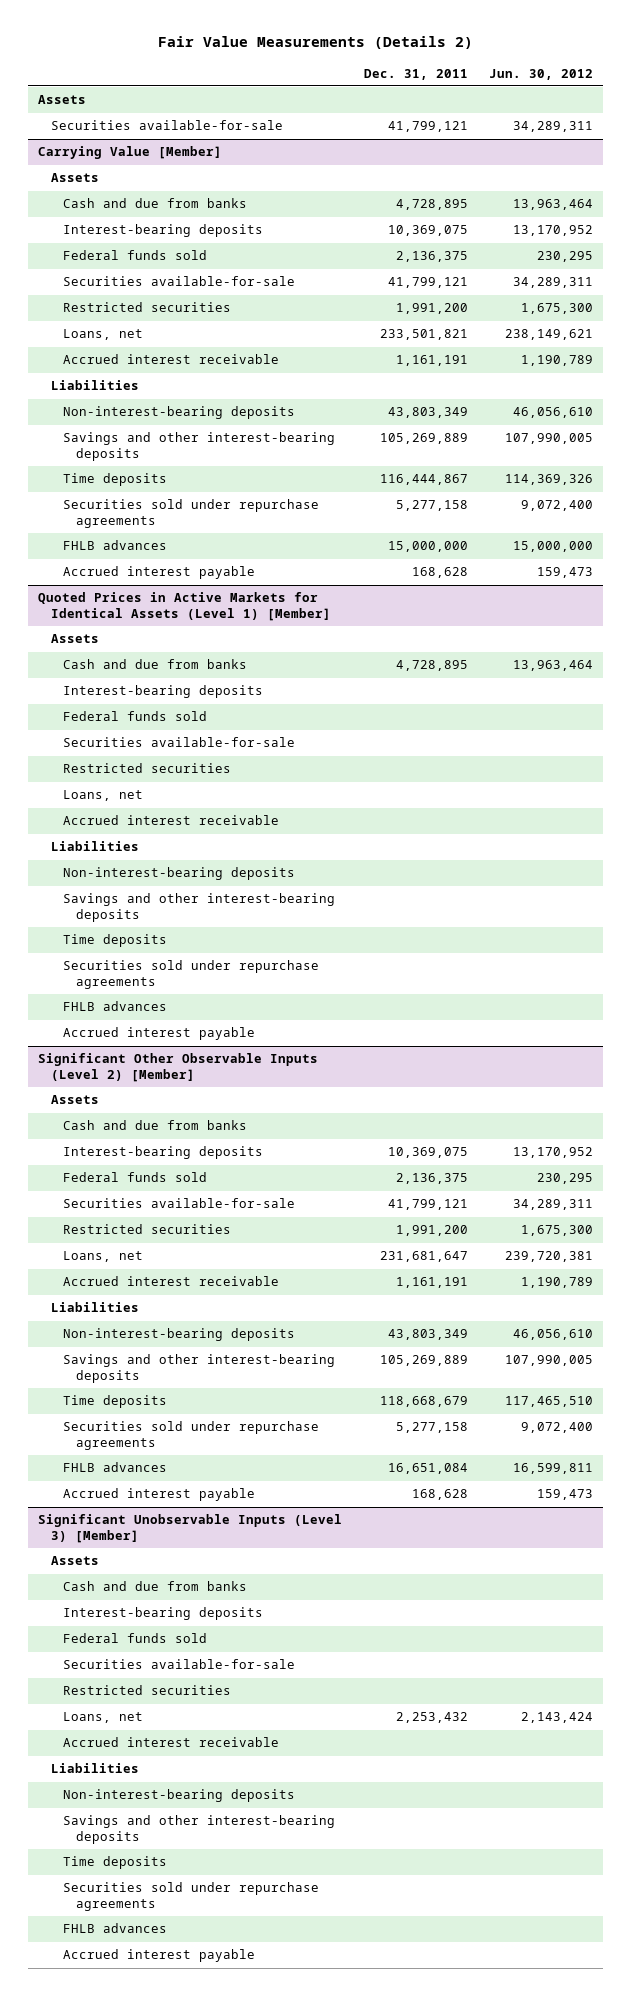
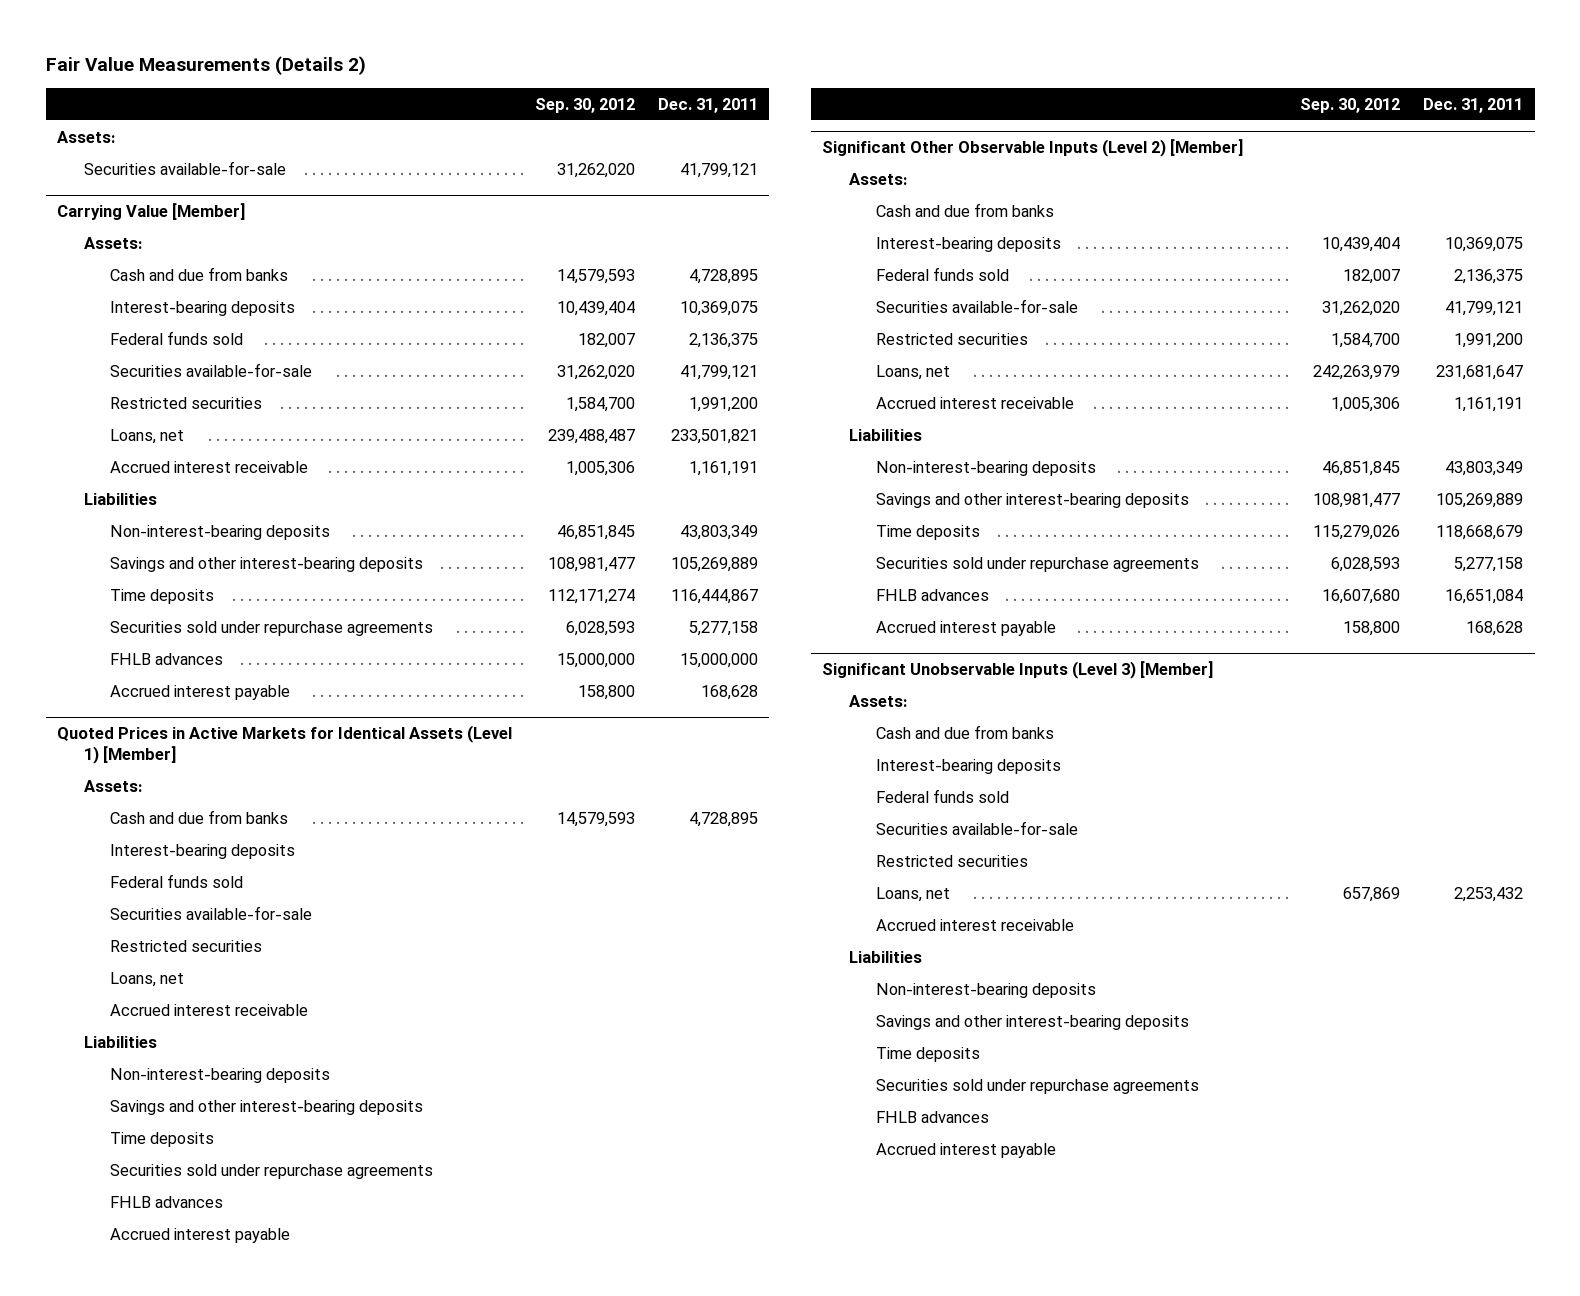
[488,68,593,80] Jun. 30, 2012 -> none
none -> [534,97,635,113] Sep. 30, 2012
[38,95,87,105] Assets -> [57,130,116,143] Assets:
[50,173,99,183] Assets -> [83,236,142,249] Assets:
[50,634,99,644] Assets -> [83,779,142,792] Assets:
[50,1095,99,1105] Assets -> [848,172,907,185] Assets:
[50,1556,99,1566] Assets -> [848,694,907,707] Assets:

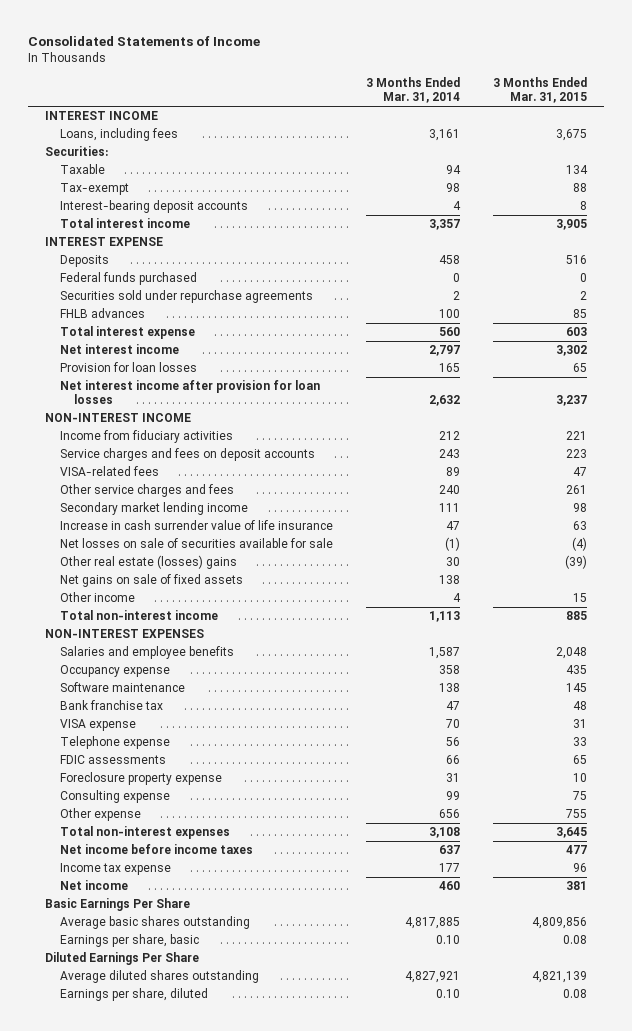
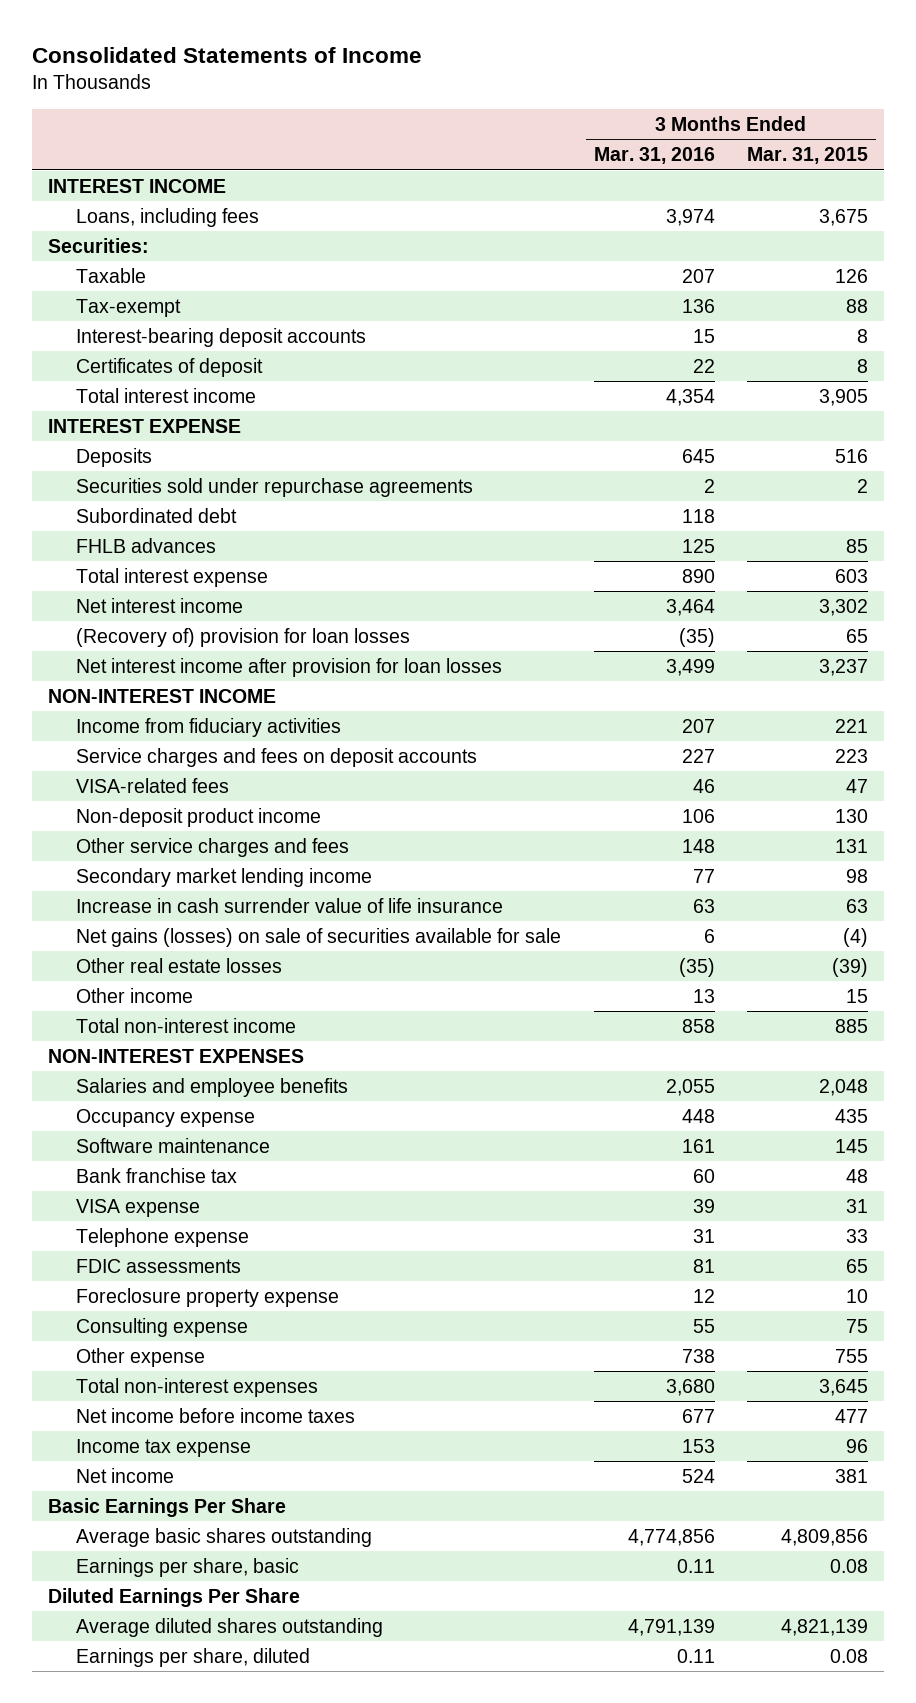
[366,77,461,104] 3 Months Ended Mar. 31, 2014 -> none
none -> [593,147,715,165] Mar. 31, 2016
[566,165,589,175] 134 -> [834,268,868,283] 126
none -> [76,357,264,377] Certificates of deposit
[59,272,197,286] Federal funds purchased -> none
none -> [76,507,238,523] Subordinated debt
[59,362,197,373] Provision for loan losses -> [76,627,411,647] (Recovery of) provision for loan losses
none -> [76,807,322,827] Non-deposit product income
[566,485,588,495] 261 -> [834,838,868,853] 131
[59,574,243,588] Net gains on sale of fixed assets -> none
[59,538,333,549] Net losses on sale of securities available for sale -> [76,927,562,947] Net gains (losses) on sale of securities available for sale
[59,555,237,570] Other real estate (losses) gains -> [76,957,283,973] Other real estate losses

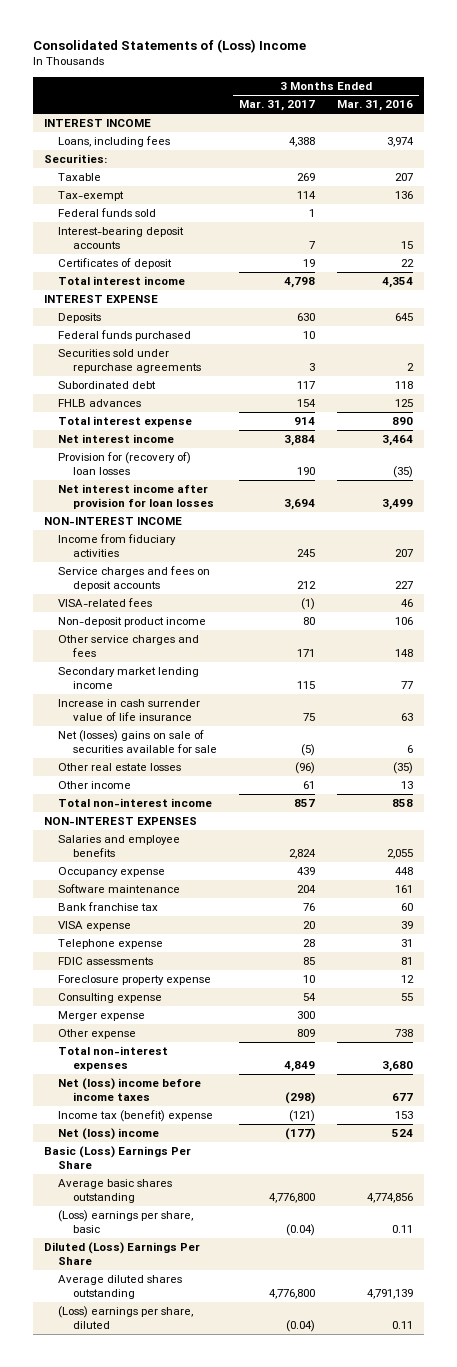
[32,46,423,63] Consolidated Statements of Income -> [32,39,306,54] Consolidated Statements of (Loss) Income
[746,147,868,165] Mar. 31, 2015 -> none
none -> [239,100,316,112] Mar. 31, 2017
none -> [58,208,157,218] Federal funds sold
none -> [58,330,192,342] Federal funds purchased
[76,627,411,647] (Recovery of) provision for loan losses -> [58,452,192,476] Provision for (recovery of) loan losses
[76,927,562,947] Net gains (losses) on sale of securities available for sale -> [58,730,217,754] Net (losses) gains on sale of securities available for sale
none -> [58,1011,146,1022] Merger expense
[76,1407,356,1423] Net income before income taxes -> [58,1078,202,1102] Net (loss) income before income taxes
[76,1438,252,1457] Income tax expense -> [58,1110,214,1123] Income tax (benefit) expense
[76,1467,175,1483] Net income -> [58,1128,160,1141] Net (loss) income
[48,1497,287,1517] Basic Earnings Per Share -> [43,1146,191,1170] Basic (Loss) Earnings Per Share
[76,1557,300,1577] Earnings per share, basic -> [58,1210,194,1234] (Loss) earnings per share, basic
[48,1587,301,1607] Diluted Earnings Per Share -> [43,1242,200,1266] Diluted (Loss) Earnings Per Share
[76,1647,311,1667] Earnings per share, diluted -> [58,1306,194,1330] (Loss) earnings per share, diluted

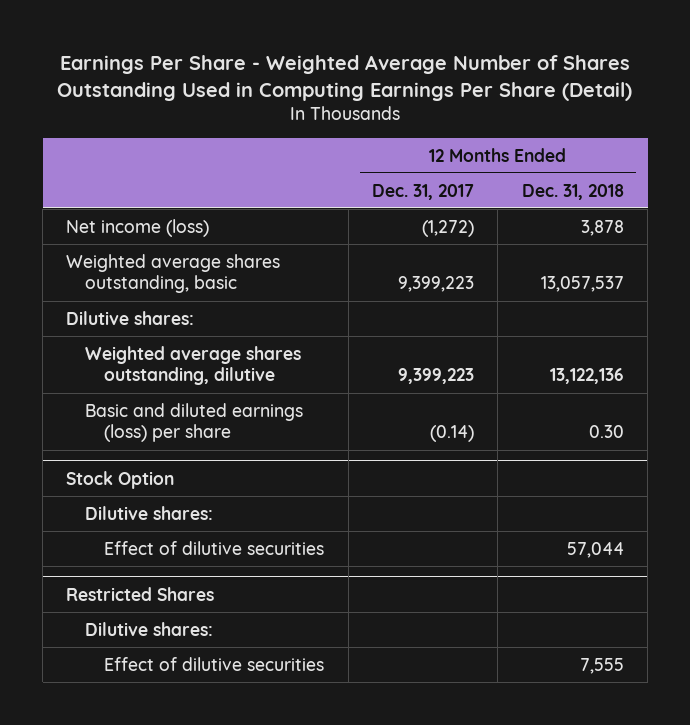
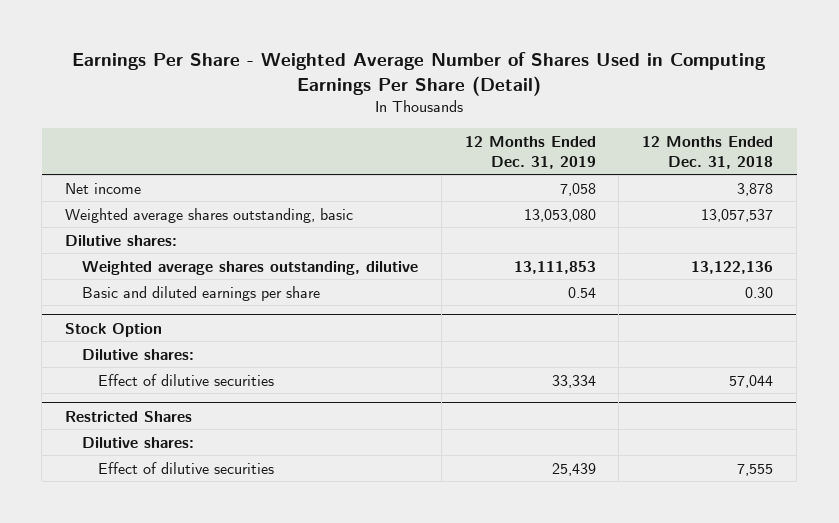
[57,54,633,101] Earnings Per Share - Weighted Average Number of Shares Outstanding Used in Computing Earnings Per Share (Detail) -> [72,52,767,97] Earnings Per Share - Weighted Average Number of Shares Used in Computing Earnings Per Share (Detail)
[372,183,475,200] Dec. 31, 2017 -> none
none -> [464,136,596,169] 12 Months Ended Dec. 31, 2019
[66,218,210,237] Net income (loss) -> [65,182,142,194] Net income
[85,402,304,443] Basic and diluted earnings (loss) per share -> [81,285,320,301] Basic and diluted earnings per share

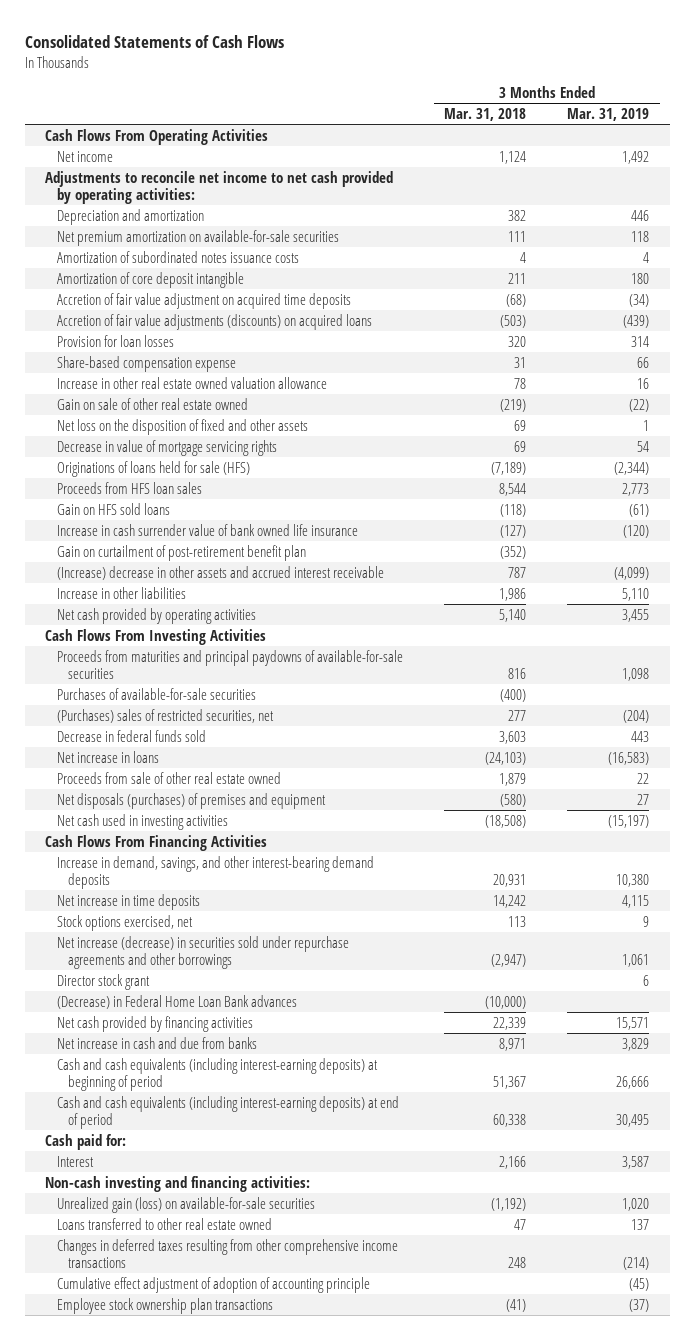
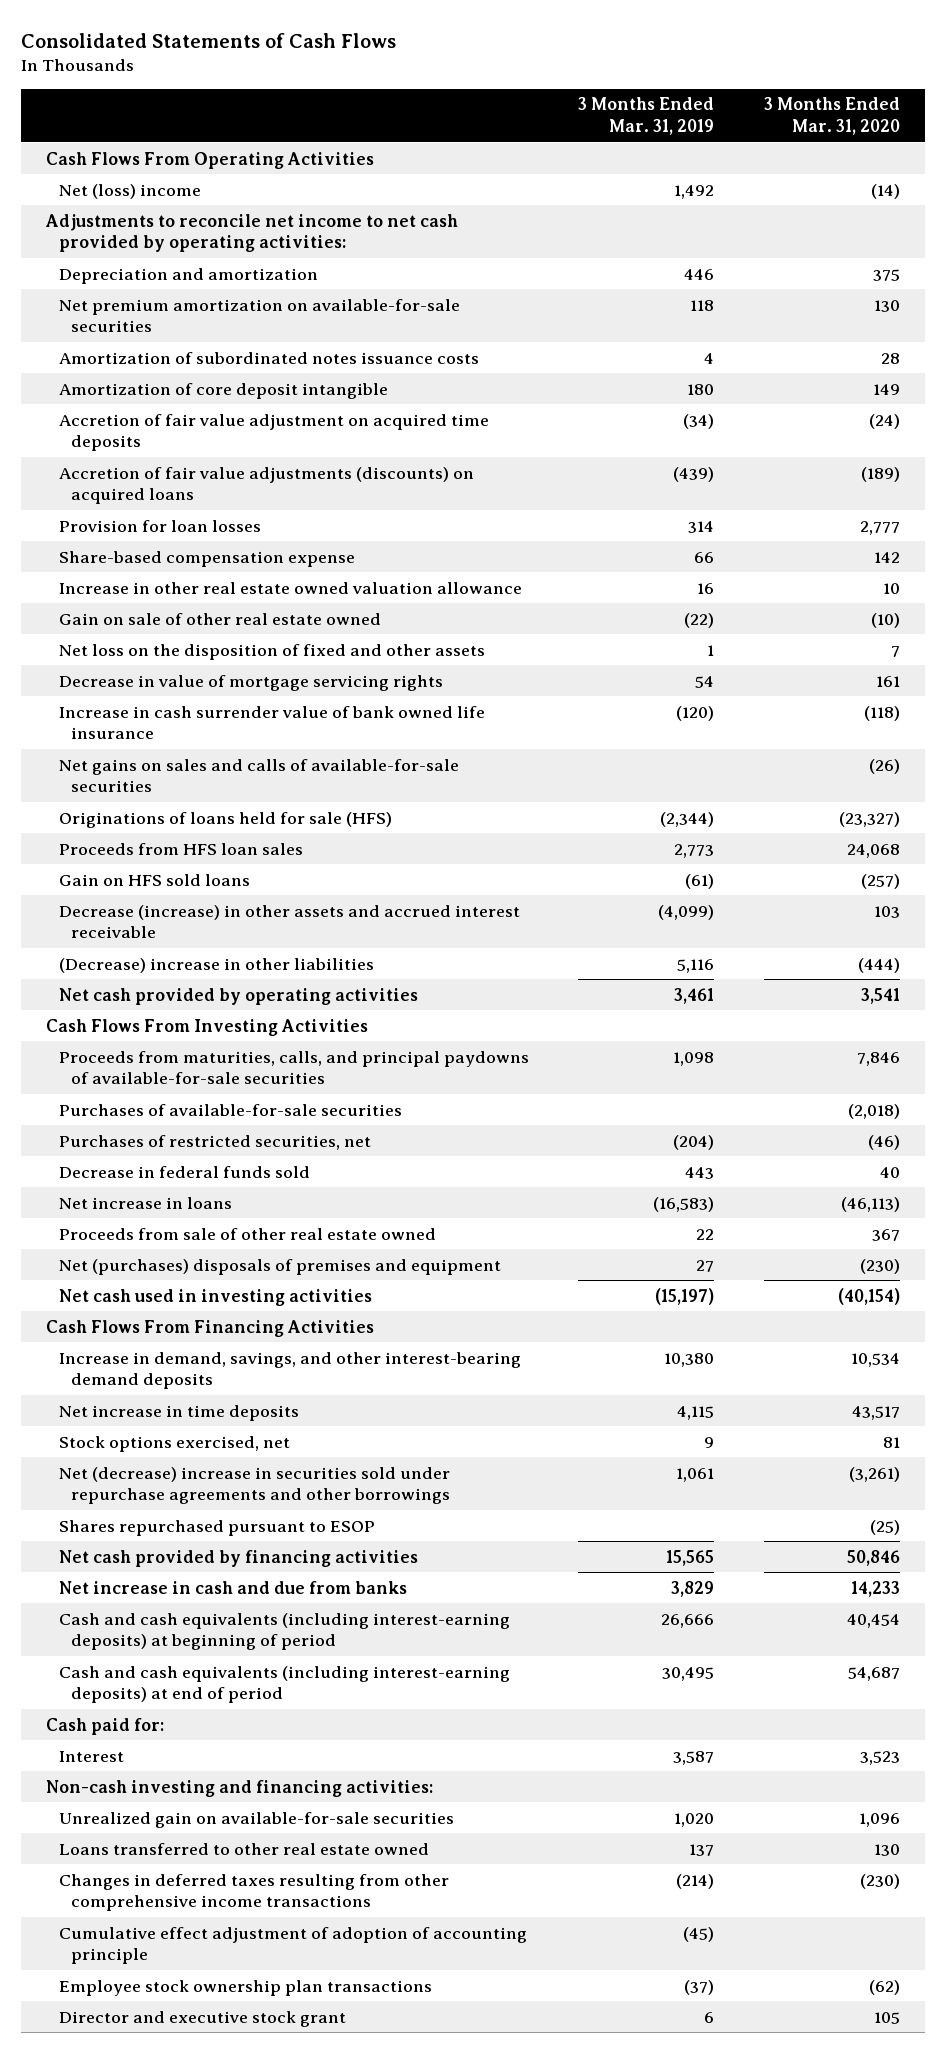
[443,108,526,122] Mar. 31, 2018 -> none
none -> [764,97,901,135] 3 Months Ended Mar. 31, 2020
[56,150,113,162] Net income -> [58,183,201,199] Net (loss) income
[56,523,358,536] Increase in cash surrender value of bank owned life insurance -> [58,705,485,740] Increase in cash surrender value of bank owned life insurance
none -> [58,758,459,793] Net gains on sales and calls of available-for-sale securities
[56,544,306,561] Gain on curtailment of post-retirement benefit plan -> none
[56,565,384,580] (Increase) decrease in other assets and accrued interest receivable -> [58,904,520,939] Decrease (increase) in other assets and accrued interest receivable
[56,586,186,599] Increase in other liabilities -> [58,957,374,973] (Decrease) increase in other liabilities
[622,587,650,601] 5,110 -> [677,958,715,973] 5,116
[622,608,650,622] 3,455 -> [674,987,715,1004] 3,461
[56,649,403,680] Proceeds from maturities and principal paydowns of available-for-sale securities -> [58,1050,529,1085] Proceeds from maturities, calls, and principal paydowns of available-for-sale securities
[56,708,274,723] (Purchases) sales of restricted securities, net -> [58,1134,371,1150] Purchases of restricted securities, net
[56,792,326,809] Net disposals (purchases) of premises and equipment -> [58,1258,501,1275] Net (purchases) disposals of premises and equipment
[56,973,150,990] Director stock grant -> none
[56,994,297,1009] (Decrease) in Federal Home Loan Bank advances -> none
[56,935,349,970] Net increase (decrease) in securities sold under repurchase agreements and other borrowings -> [58,1466,451,1505] Net (decrease) increase in securities sold under repurchase agreements and other borrowings
none -> [58,1519,375,1536] Shares repurchased pursuant to ESOP
[616,1016,650,1030] 15,571 -> [666,1549,715,1566] 15,565
[56,1196,315,1213] Unrealized gain (loss) on available-for-sale securities -> [58,1811,454,1828] Unrealized gain on available-for-sale securities
none -> [58,2010,346,2027] Director and executive stock grant

